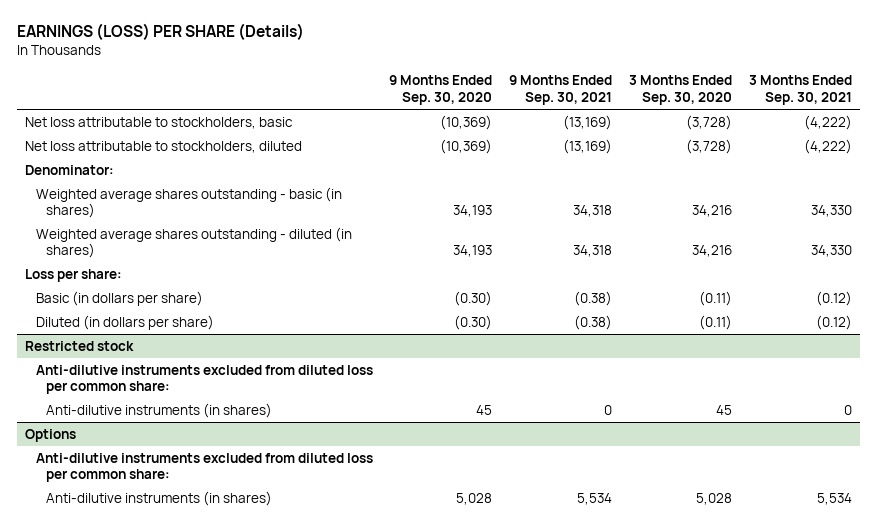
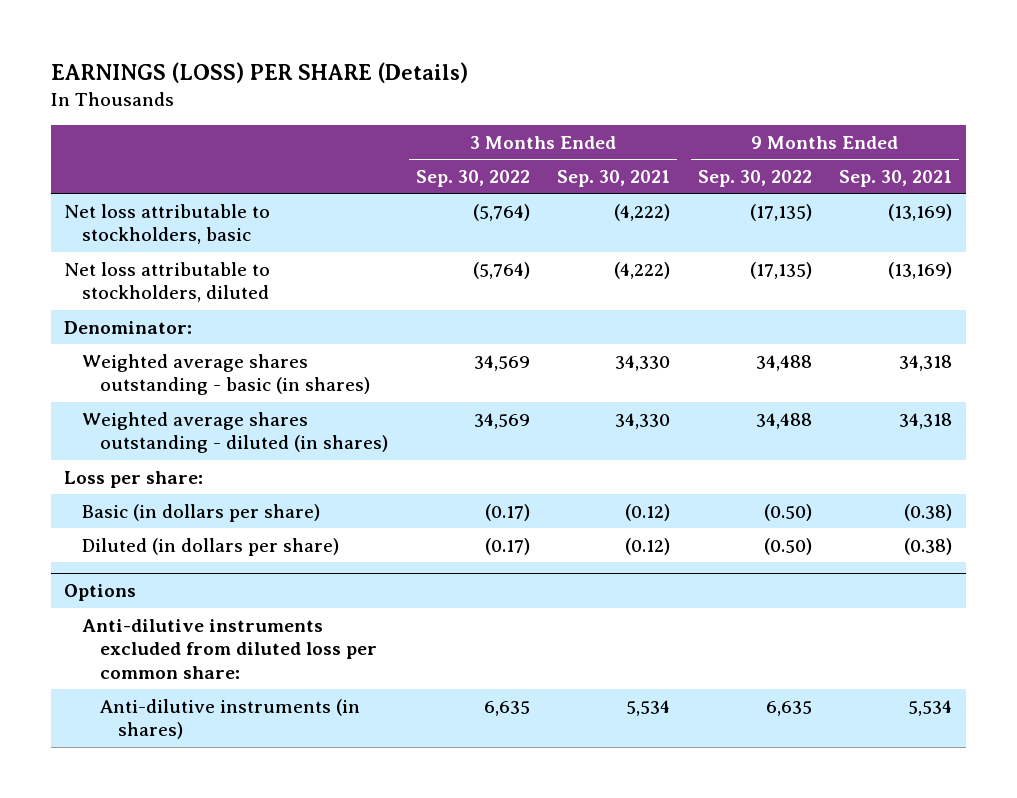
[389,75,493,106] 9 Months Ended Sep. 30, 2020 -> none
[628,75,732,106] 3 Months Ended Sep. 30, 2020 -> none
none -> [415,169,530,187] Sep. 30, 2022
none -> [697,169,812,187] Sep. 30, 2022
[25,340,135,351] Restricted stock -> none
[35,364,373,395] Anti-dilutive instruments excluded from diluted loss per common share: -> none
[46,402,273,418] Anti-dilutive instruments (in shares) -> none

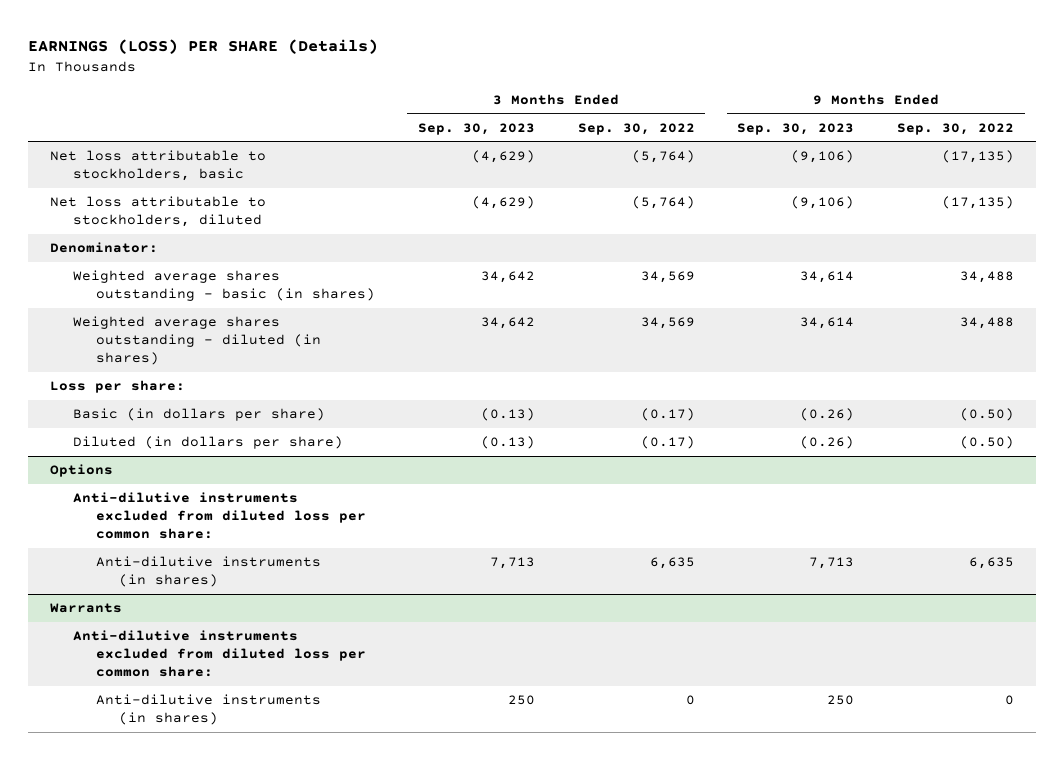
[557,169,671,187] Sep. 30, 2021 -> none
[839,169,953,187] Sep. 30, 2021 -> none
none -> [417,122,535,135] Sep. 30, 2023
none -> [737,122,855,135] Sep. 30, 2023
none -> [49,603,122,614] Warrants
none -> [72,630,366,678] Anti-dilutive instruments excluded from diluted loss per common share:
none -> [95,694,321,726] Anti-dilutive instruments (in shares)

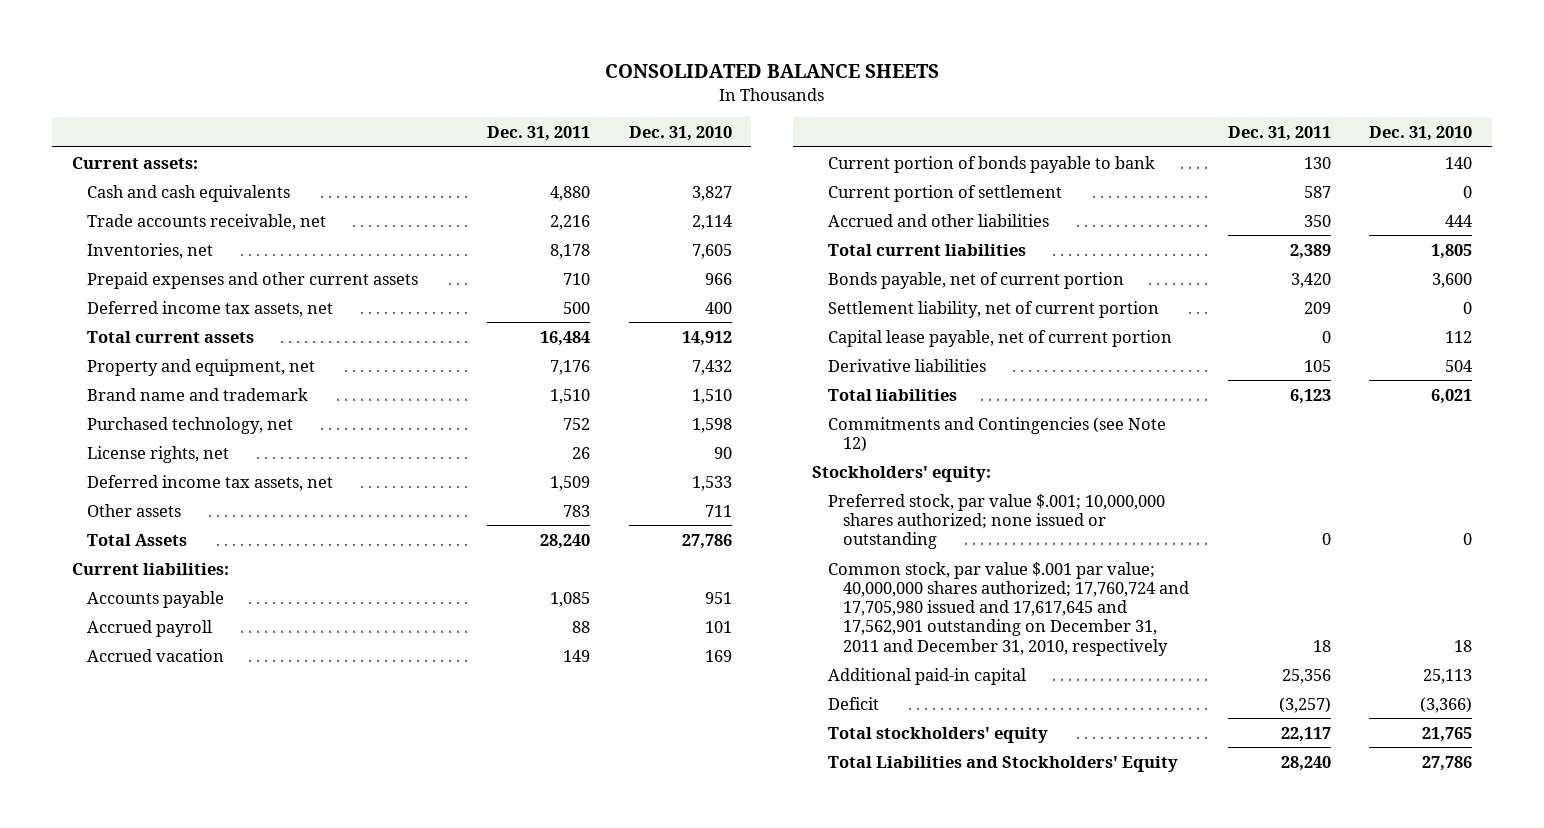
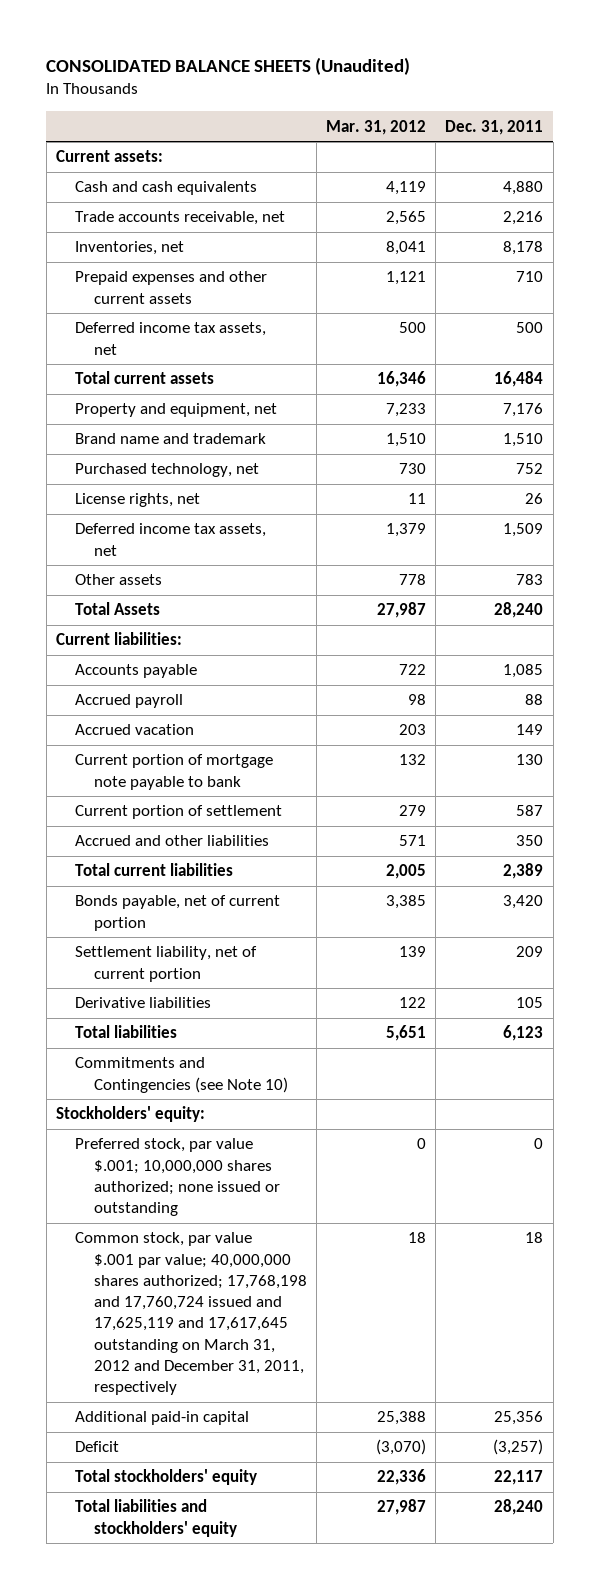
[605,64,940,79] CONSOLIDATED BALANCE SHEETS -> [46,56,411,75] CONSOLIDATED BALANCE SHEETS (Unaudited)
[628,125,732,141] Dec. 31, 2010 -> none
none -> [326,119,427,135] Mar. 31, 2012
[827,155,1155,173] Current portion of bonds payable to bank -> [74,754,273,790] Current portion of mortgage note payable to bank
[827,329,1172,347] Capital lease payable, net of current portion -> none
[827,416,1166,452] Commitments and Contingencies (see Note 12) -> [74,1057,288,1093] Commitments and Contingencies (see Note 10)
[827,561,1190,656] Common stock, par value $.001 par value; 40,000,000 shares authorized; 17,760,724 and 17,705,980 issued and 17,617,645 and 17,562,901 outstanding on December 31, 2011 and December 31, 2010, respectively -> [74,1232,307,1396] Common stock, par value $.001 par value; 40,000,000 shares authorized; 17,768,198 and 17,760,724 issued and 17,625,119 and 17,617,645 outstanding on March 31, 2012 and December 31, 2011, respectively
[827,755,1178,772] Total Liabilities and Stockholders' Equity -> [74,1499,237,1537] Total liabilities and stockholders' equity

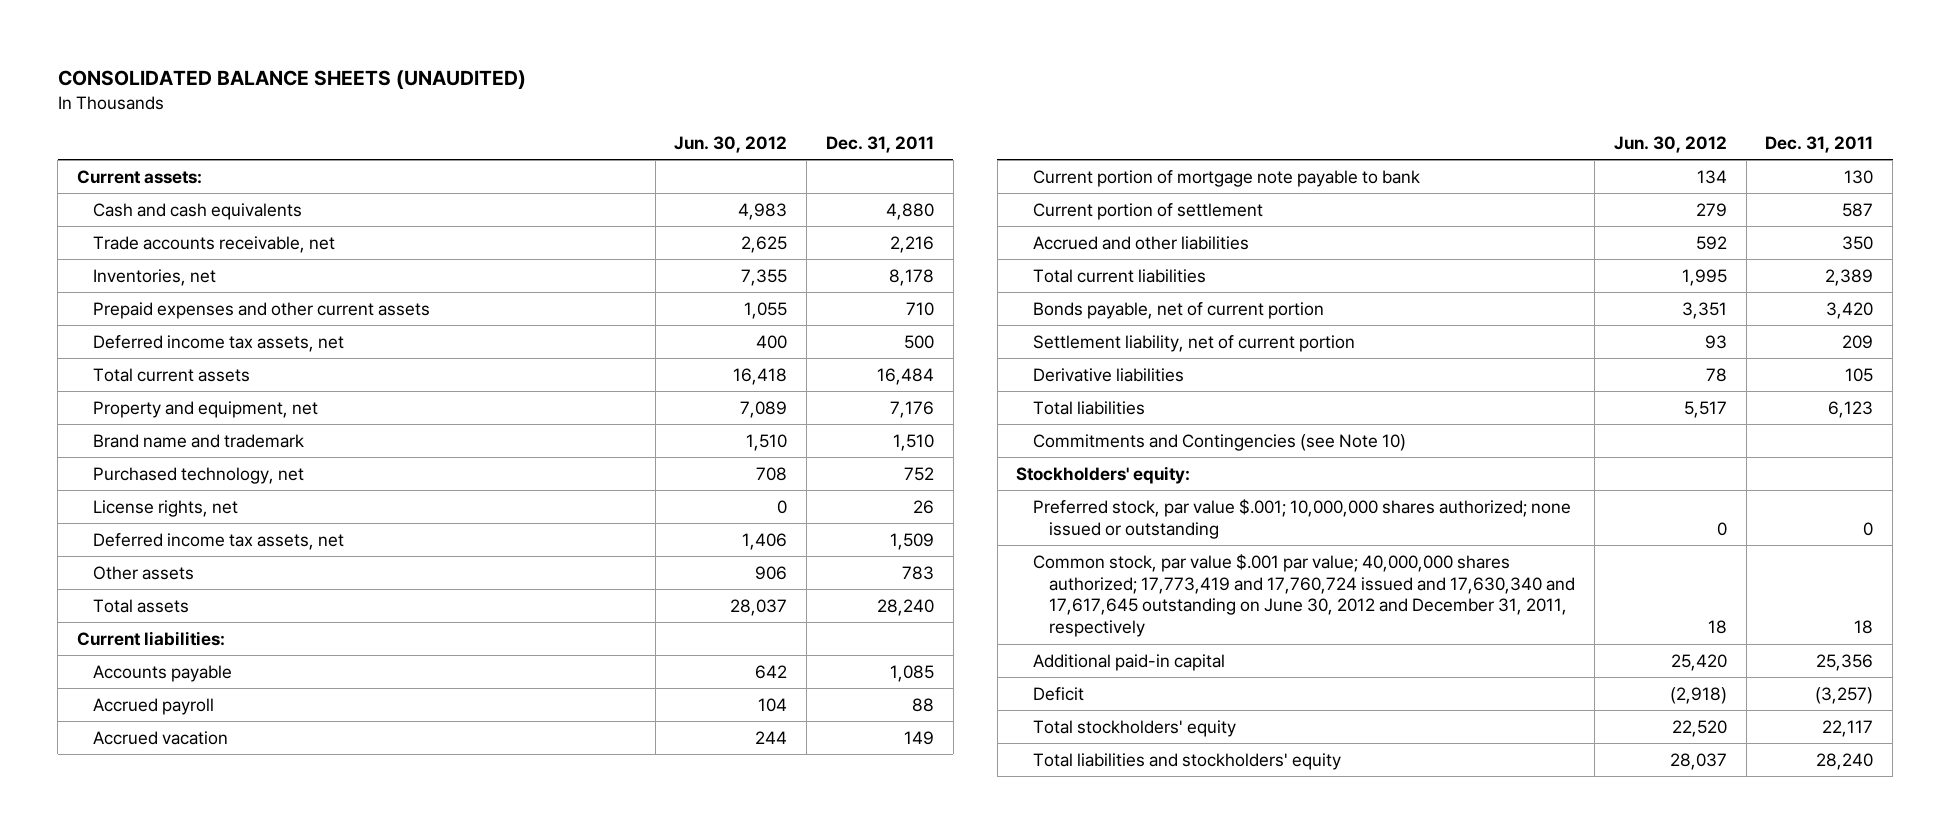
[46,56,411,75] CONSOLIDATED BALANCE SHEETS (Unaudited) -> [57,69,526,89] CONSOLIDATED BALANCE SHEETS (UNAUDITED)
[326,119,427,135] Mar. 31, 2012 -> none
none -> [674,135,788,153] Jun. 30, 2012
[74,602,160,616] Total Assets -> [93,598,190,613] Total assets
[74,1232,307,1396] Common stock, par value $.001 par value; 40,000,000 shares authorized; 17,768,198 and 17,760,724 issued and 17,625,119 and 17,617,645 outstanding on March 31, 2012 and December 31, 2011, respectively -> [1032,553,1576,638] Common stock, par value $.001 par value; 40,000,000 shares authorized; 17,773,419 and 17,760,724 issued and 17,630,340 and 17,617,645 outstanding on June 30, 2012 and December 31, 2011, respectively

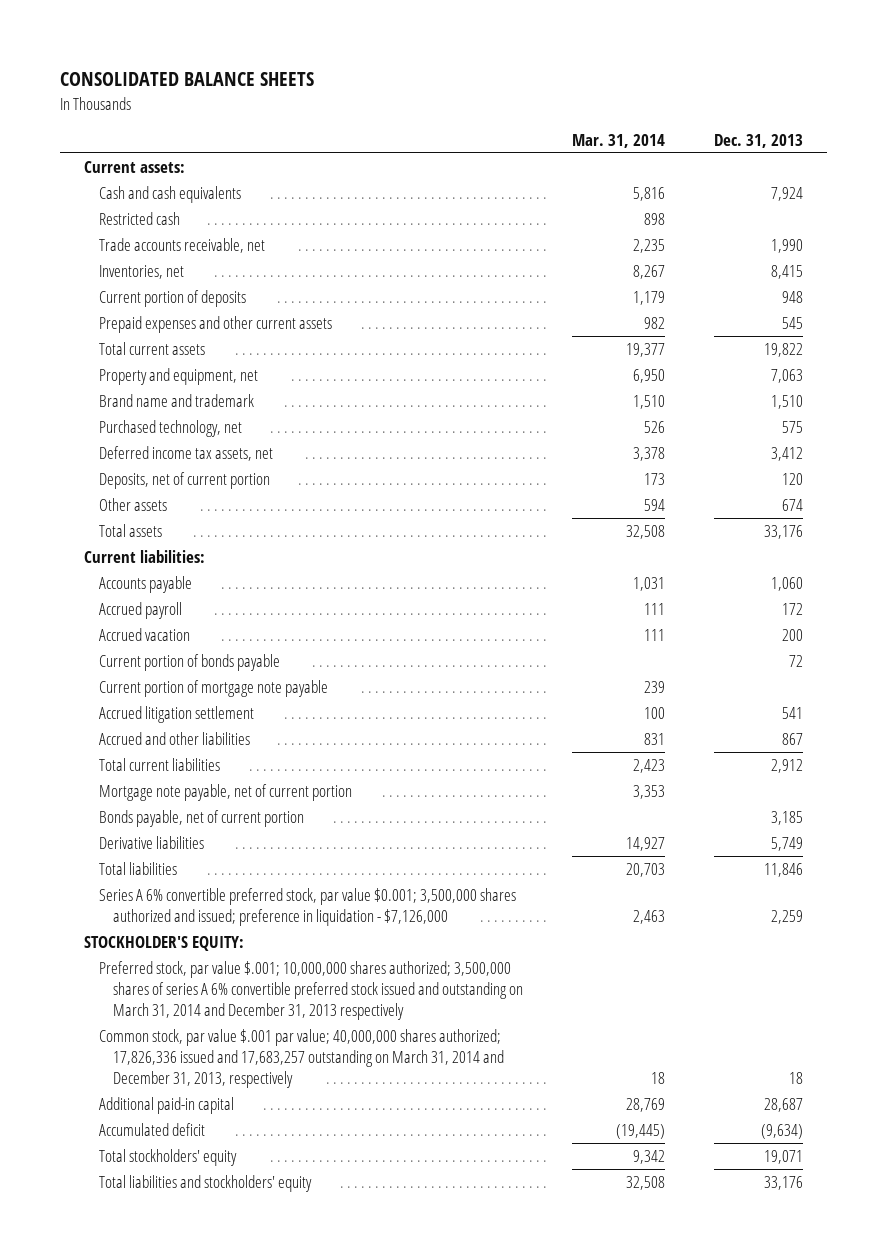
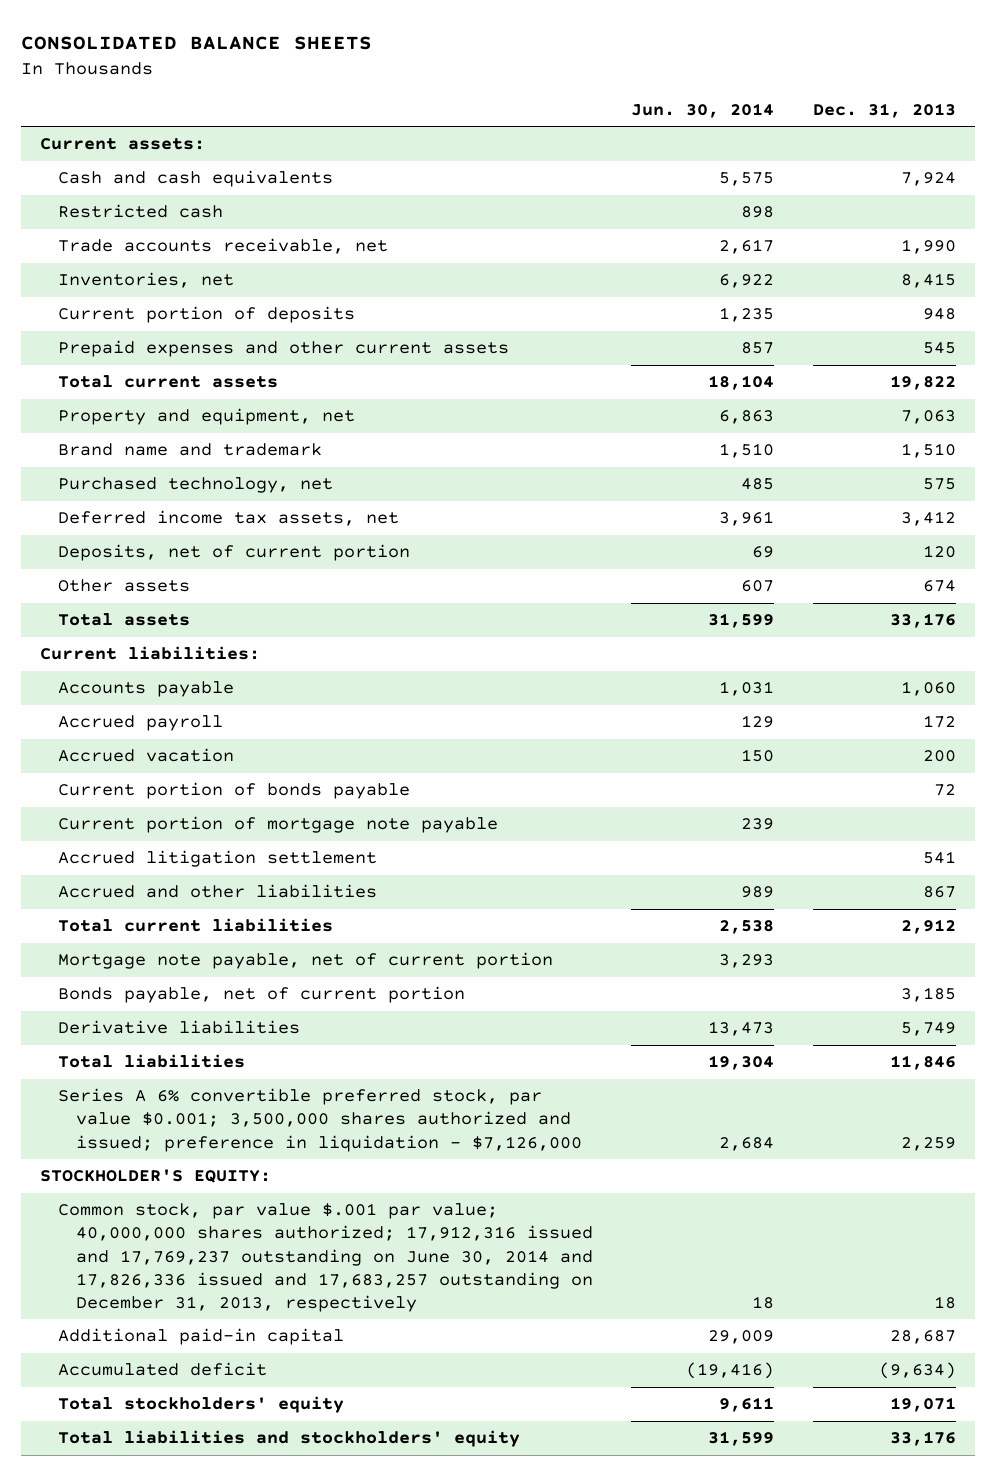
[571,133,665,148] Mar. 31, 2014 -> none
none -> [631,102,775,118] Jun. 30, 2014
[98,961,523,1020] Preferred stock, par value $.001; 10,000,000 shares authorized; 3,500,000 shares of series A 6% convertible preferred stock issued and outstanding on March 31, 2014 and December 31, 2013 respectively -> none
[98,1029,504,1088] Common stock, par value $.001 par value; 40,000,000 shares authorized; 17,826,336 issued and 17,683,257 outstanding on March 31, 2014 and December 31, 2013, respectively -> [57,1203,594,1312] Common stock, par value $.001 par value; 40,000,000 shares authorized; 17,912,316 issued and 17,769,237 outstanding on June 30, 2014 and 17,826,336 issued and 17,683,257 outstanding on December 31, 2013, respectively

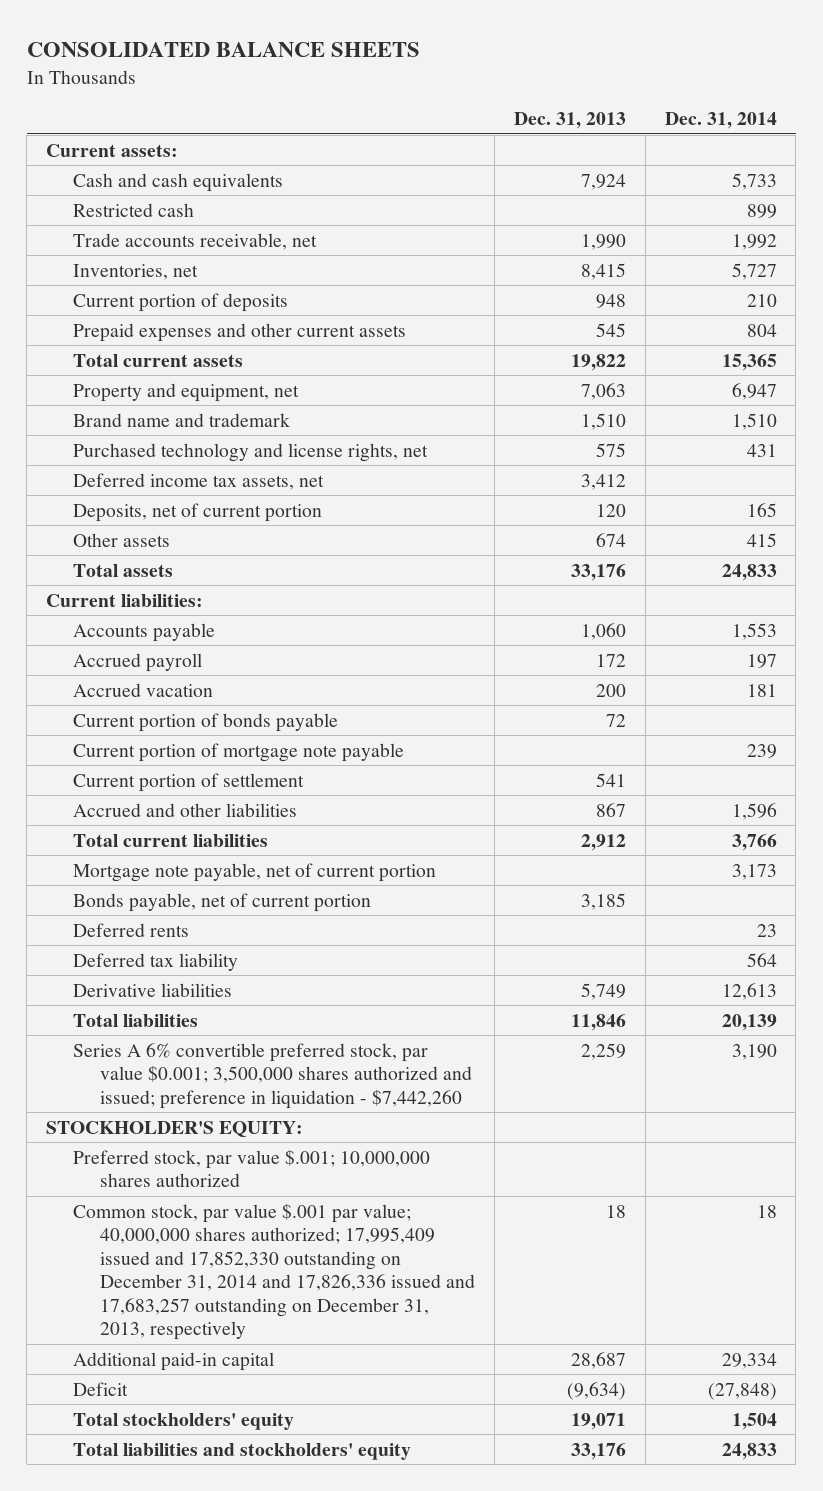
[631,102,775,118] Jun. 30, 2014 -> none
none -> [664,112,777,130] Dec. 31, 2014
[57,477,333,494] Purchased technology, net -> [73,442,429,462] Purchased technology and license rights, net
[57,850,377,868] Accrued litigation settlement -> [73,772,305,792] Current portion of settlement
none -> [73,922,190,937] Deferred rents
none -> [73,952,239,971] Deferred tax liability
[57,1088,583,1152] Series A 6% convertible preferred stock, par value $0.001; 3,500,000 shares authorized and issued; preference in liquidation - $7,126,000 -> [73,1042,472,1109] Series A 6% convertible preferred stock, par value $0.001; 3,500,000 shares authorized and issued; preference in liquidation - $7,442,260
none -> [73,1148,431,1188] Preferred stock, par value $.001; 10,000,000 shares authorized
[57,1203,594,1312] Common stock, par value $.001 par value; 40,000,000 shares authorized; 17,912,316 issued and 17,769,237 outstanding on June 30, 2014 and 17,826,336 issued and 17,683,257 outstanding on December 31, 2013, respectively -> [73,1202,475,1341] Common stock, par value $.001 par value; 40,000,000 shares authorized; 17,995,409 issued and 17,852,330 outstanding on December 31, 2014 and 17,826,336 issued and 17,683,257 outstanding on December 31, 2013, respectively
[57,1362,267,1377] Accumulated deficit -> [73,1381,129,1396] Deficit

